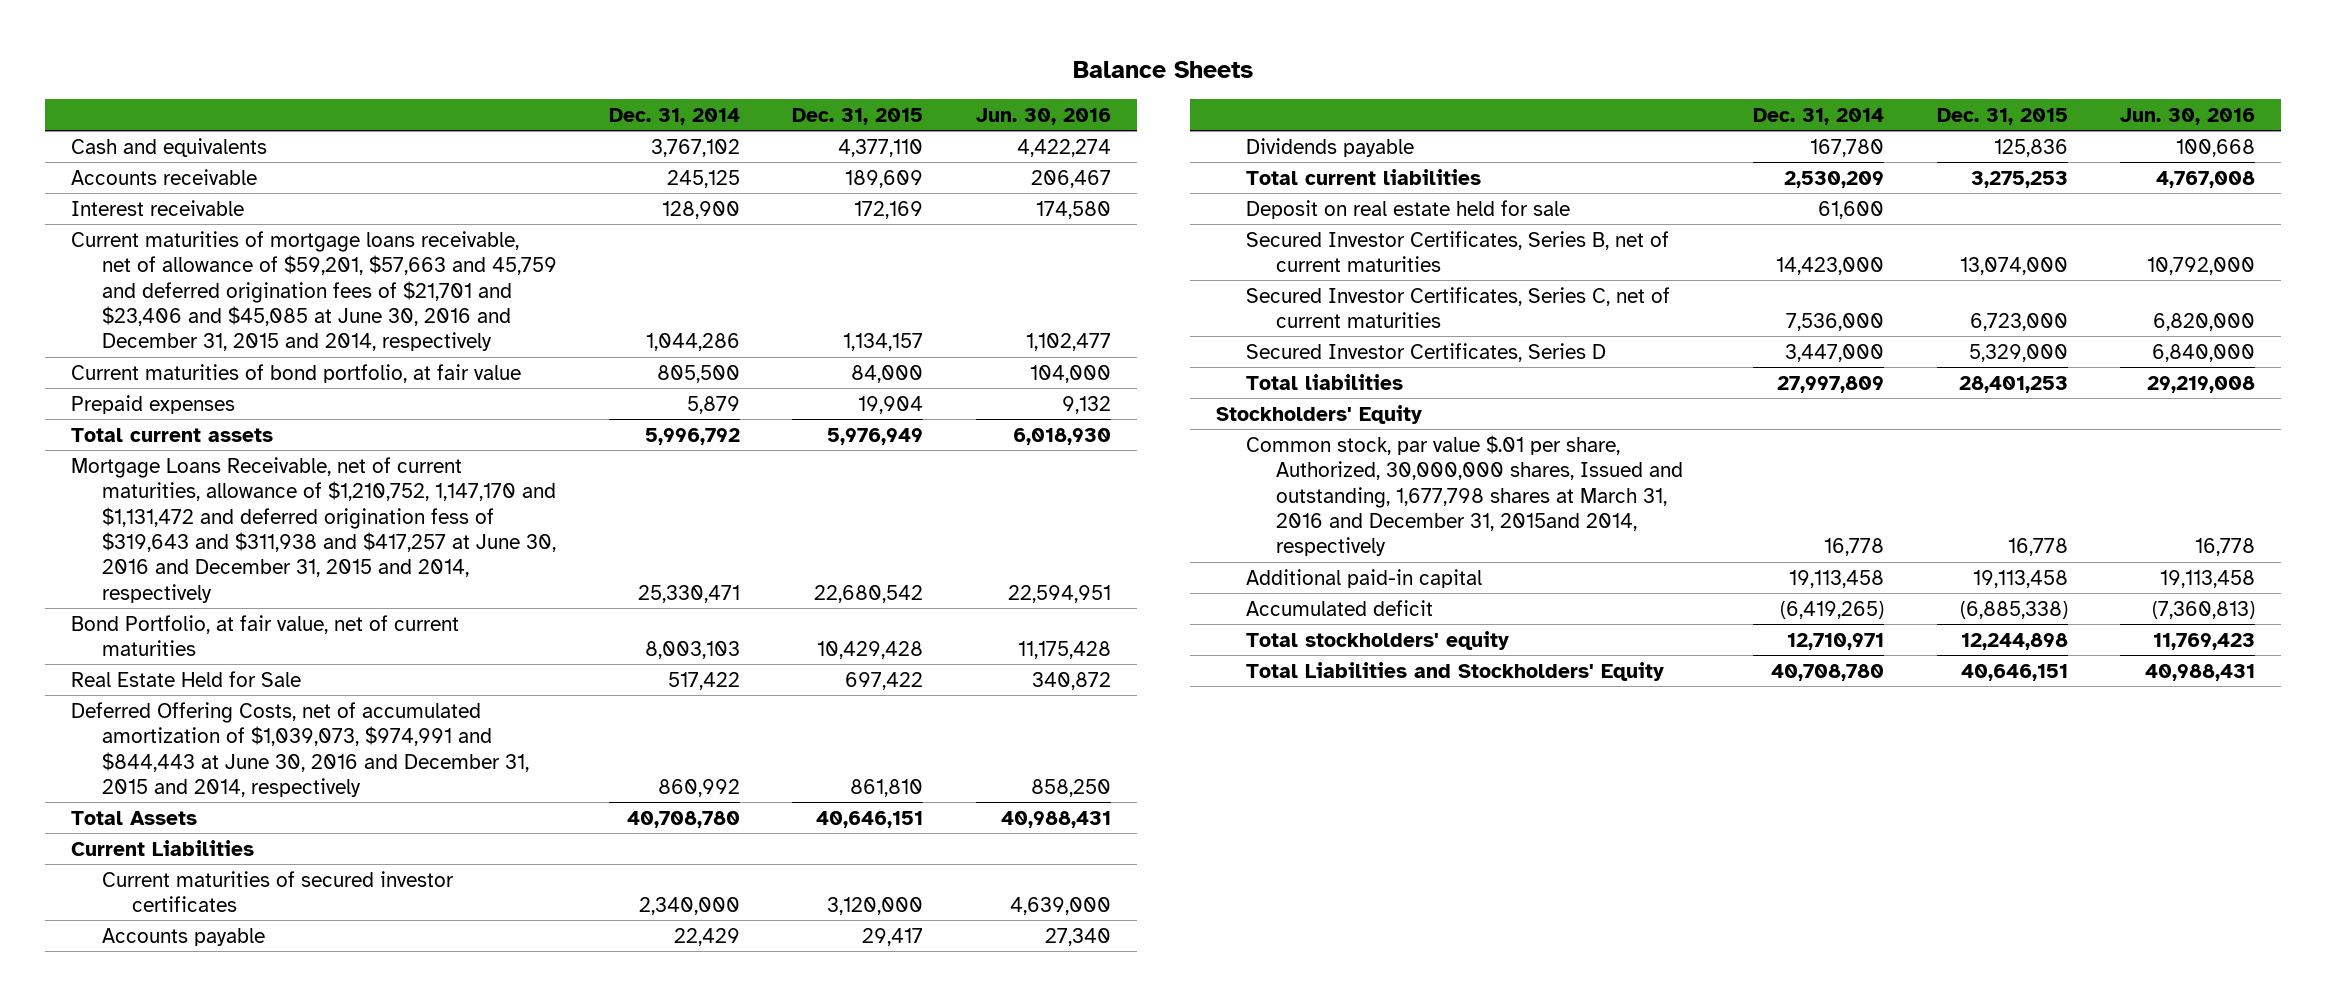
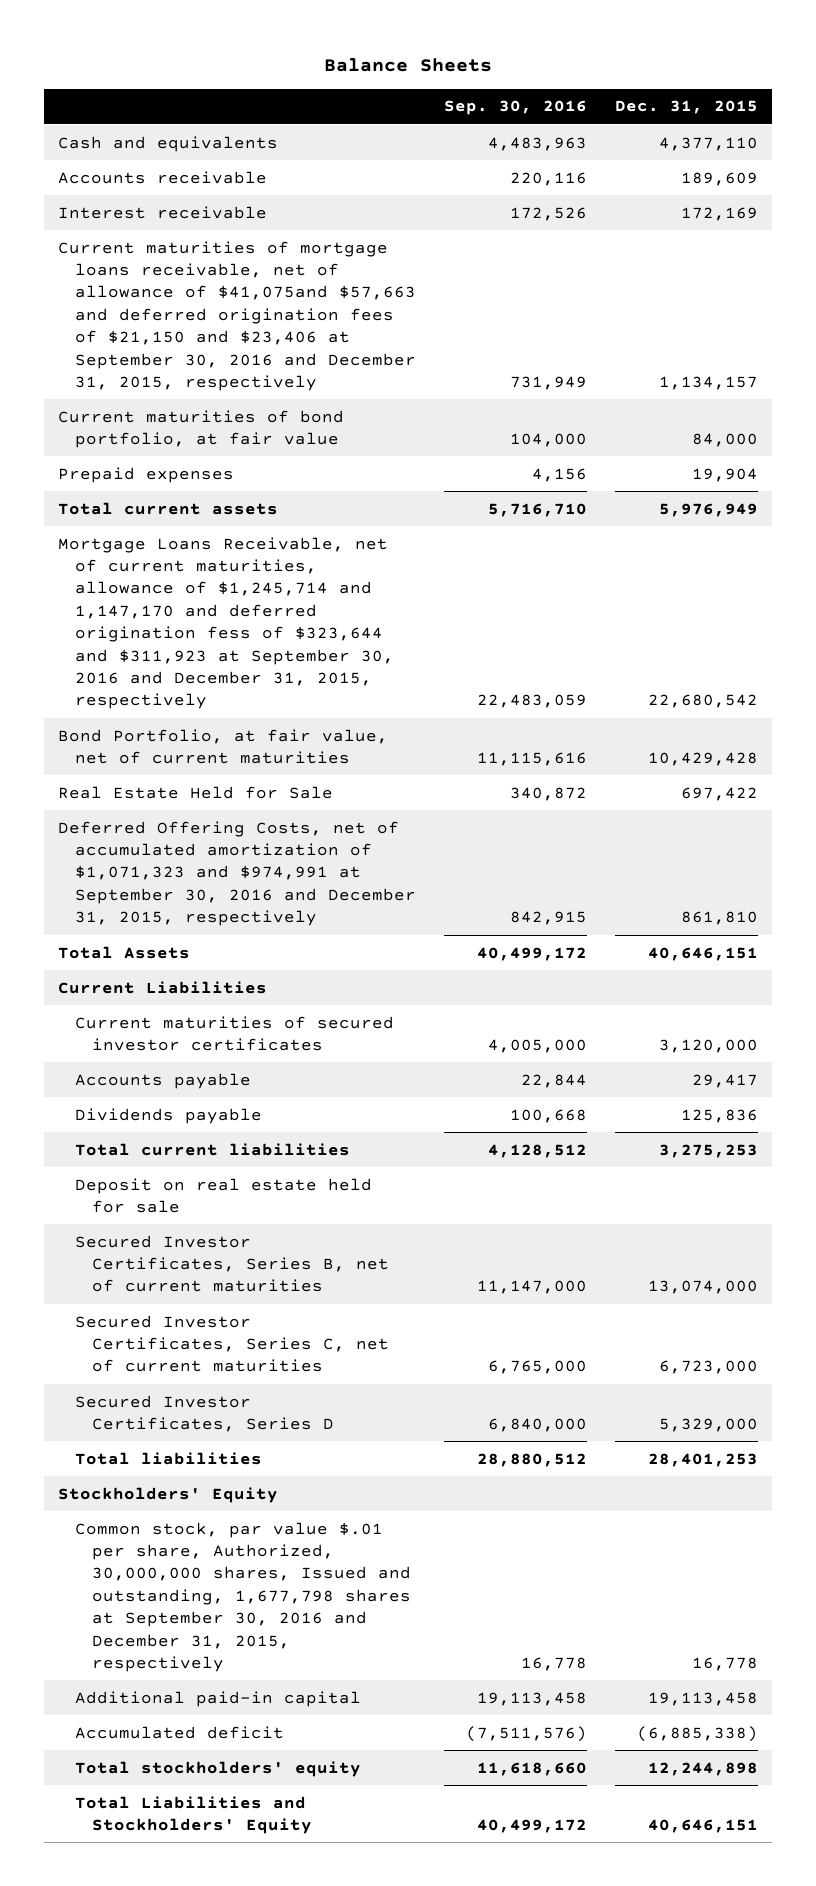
[608,107,740,125] Dec. 31, 2014 -> none
[975,107,1111,125] Jun. 30, 2016 -> none
none -> [444,100,588,116] Sep. 30, 2016
[71,230,557,352] Current maturities of mortgage loans receivable, net of allowance of $59,201, $57,663 and 45,759 and deferred origination fees of $21,701 and $23,406 and $45,085 at June 30, 2016 and December 31, 2015 and 2014, respectively -> [58,240,417,392] Current maturities of mortgage loans receivable, net of allowance of $41,075and $57,663 and deferred origination fees of $21,150 and $23,406 at September 30, 2016 and December 31, 2015, respectively
[71,456,556,603] Mortgage Loans Receivable, net of current maturities, allowance of $1,210,752, 1,147,170 and $1,131,472 and deferred origination fess of $319,643 and $311,938 and $417,257 at June 30, 2016 and December 31, 2015 and 2014, respectively -> [58,536,395,710] Mortgage Loans Receivable, net of current maturities, allowance of $1,245,714 and 1,147,170 and deferred origination fess of $323,644 and $311,923 at September 30, 2016 and December 31, 2015, respectively
[71,701,529,798] Deferred Offering Costs, net of accumulated amortization of $1,039,073, $974,991 and $844,443 at June 30, 2016 and December 31, 2015 and 2014, respectively -> [58,820,417,927] Deferred Offering Costs, net of accumulated amortization of $1,071,323 and $974,991 at September 30, 2016 and December 31, 2015, respectively
[1245,434,1684,557] Common stock, par value $.01 per share, Authorized, 30,000,000 shares, Issued and outstanding, 1,677,798 shares at March 31, 2016 and December 31, 2015and 2014, respectively -> [75,1521,412,1673] Common stock, par value $.01 per share, Authorized, 30,000,000 shares, Issued and outstanding, 1,677,798 shares at September 30, 2016 and December 31, 2015, respectively

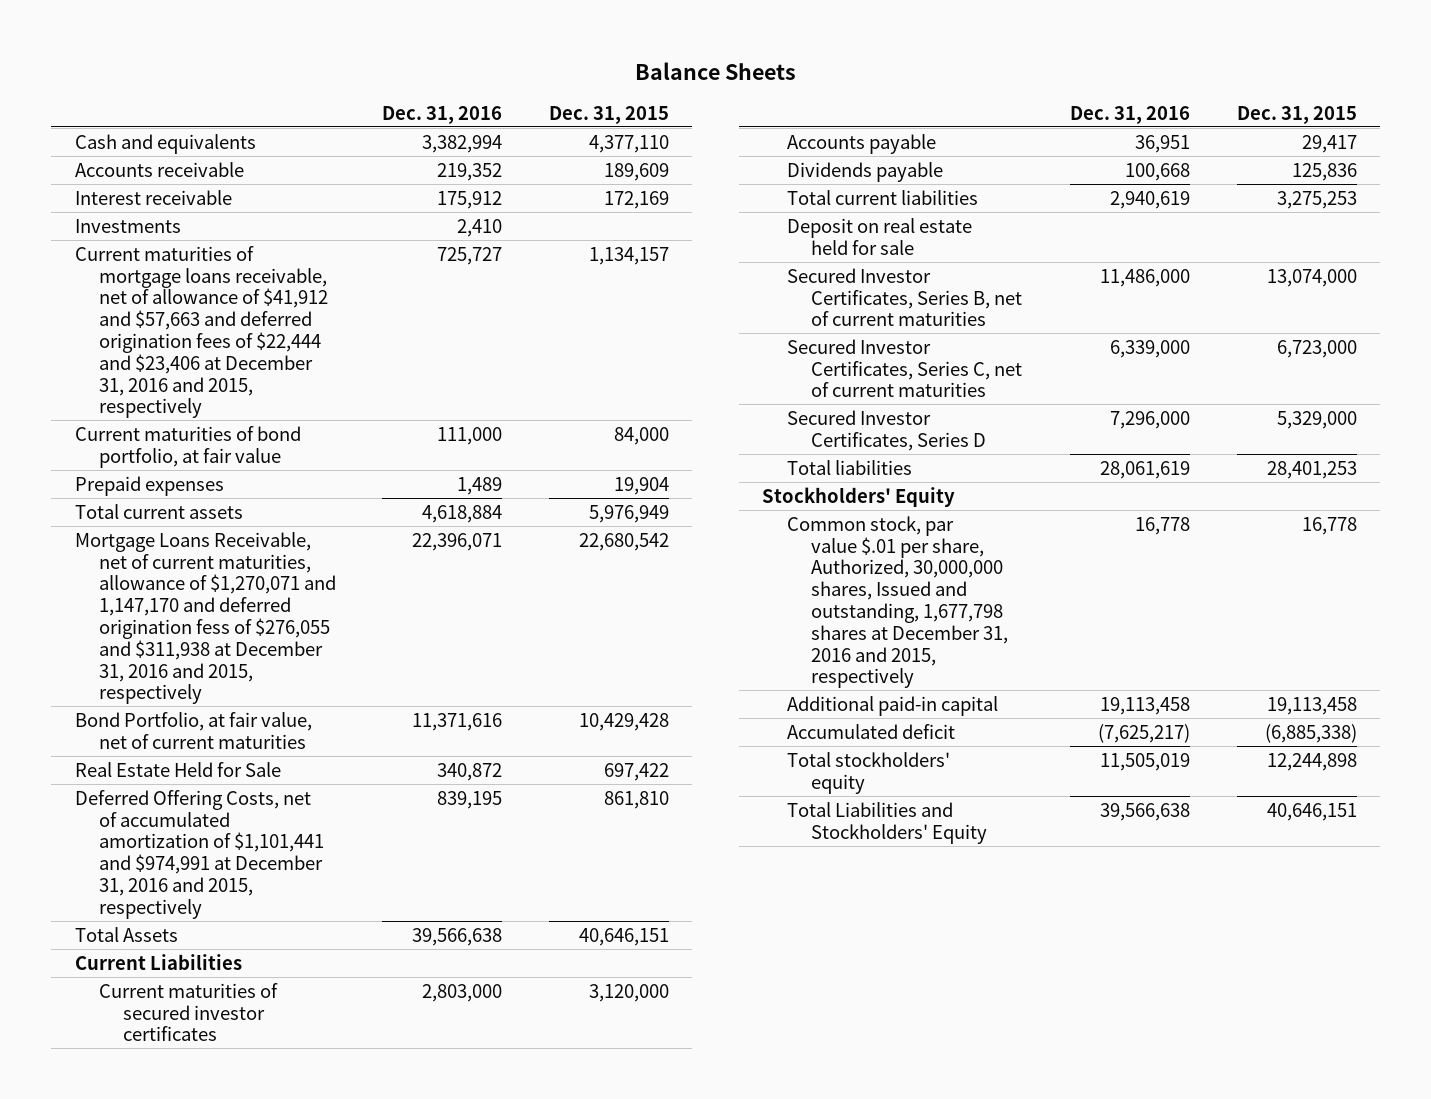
[444,100,588,116] Sep. 30, 2016 -> none
none -> [382,105,503,124] Dec. 31, 2016
none -> [74,218,181,233] Investments
[58,240,417,392] Current maturities of mortgage loans receivable, net of allowance of $41,075and $57,663 and deferred origination fees of $21,150 and $23,406 at September 30, 2016 and December 31, 2015, respectively -> [74,245,328,419] Current maturities of mortgage loans receivable, net of allowance of $41,912 and $57,663 and deferred origination fees of $22,444 and $23,406 at December 31, 2016 and 2015, respectively
[58,536,395,710] Mortgage Loans Receivable, net of current maturities, allowance of $1,245,714 and 1,147,170 and deferred origination fess of $323,644 and $311,923 at September 30, 2016 and December 31, 2015, respectively -> [74,531,336,705] Mortgage Loans Receivable, net of current maturities, allowance of $1,270,071 and 1,147,170 and deferred origination fess of $276,055 and $311,938 at December 31, 2016 and 2015, respectively
[58,820,417,927] Deferred Offering Costs, net of accumulated amortization of $1,071,323 and $974,991 at September 30, 2016 and December 31, 2015, respectively -> [74,789,324,919] Deferred Offering Costs, net of accumulated amortization of $1,101,441 and $974,991 at December 31, 2016 and 2015, respectively
[75,1521,412,1673] Common stock, par value $.01 per share, Authorized, 30,000,000 shares, Issued and outstanding, 1,677,798 shares at September 30, 2016 and December 31, 2015, respectively -> [786,515,1008,689] Common stock, par value $.01 per share, Authorized, 30,000,000 shares, Issued and outstanding, 1,677,798 shares at December 31, 2016 and 2015, respectively

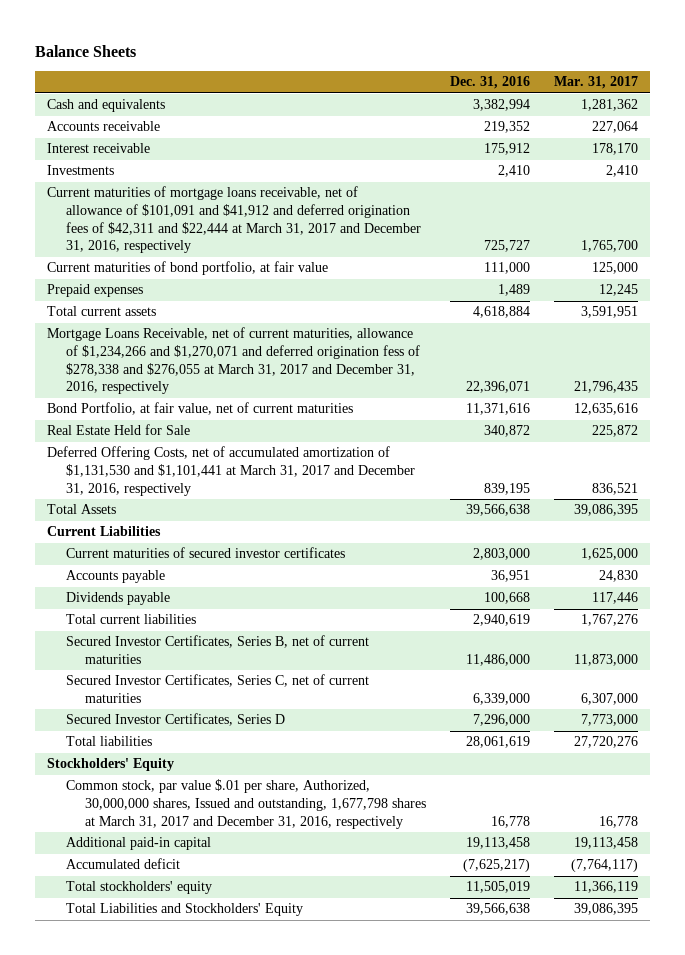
[548,105,669,124] Dec. 31, 2015 -> none
none -> [554,76,639,90] Mar. 31, 2017
[74,245,328,419] Current maturities of mortgage loans receivable, net of allowance of $41,912 and $57,663 and deferred origination fees of $22,444 and $23,406 at December 31, 2016 and 2015, respectively -> [47,186,422,254] Current maturities of mortgage loans receivable, net of allowance of $101,091 and $41,912 and deferred origination fees of $42,311 and $22,444 at March 31, 2017 and December 31, 2016, respectively
[74,531,336,705] Mortgage Loans Receivable, net of current maturities, allowance of $1,270,071 and 1,147,170 and deferred origination fess of $276,055 and $311,938 at December 31, 2016 and 2015, respectively -> [47,327,421,395] Mortgage Loans Receivable, net of current maturities, allowance of $1,234,266 and $1,270,071 and deferred origination fess of $278,338 and $276,055 at March 31, 2017 and December 31, 2016, respectively
[74,789,324,919] Deferred Offering Costs, net of accumulated amortization of $1,101,441 and $974,991 at December 31, 2016 and 2015, respectively -> [47,446,416,496] Deferred Offering Costs, net of accumulated amortization of $1,131,530 and $1,101,441 at March 31, 2017 and December 31, 2016, respectively
[786,217,972,255] Deposit on real estate held for sale -> none
[786,515,1008,689] Common stock, par value $.01 per share, Authorized, 30,000,000 shares, Issued and outstanding, 1,677,798 shares at December 31, 2016 and 2015, respectively -> [66,779,427,829] Common stock, par value $.01 per share, Authorized, 30,000,000 shares, Issued and outstanding, 1,677,798 shares at March 31, 2017 and December 31, 2016, respectively

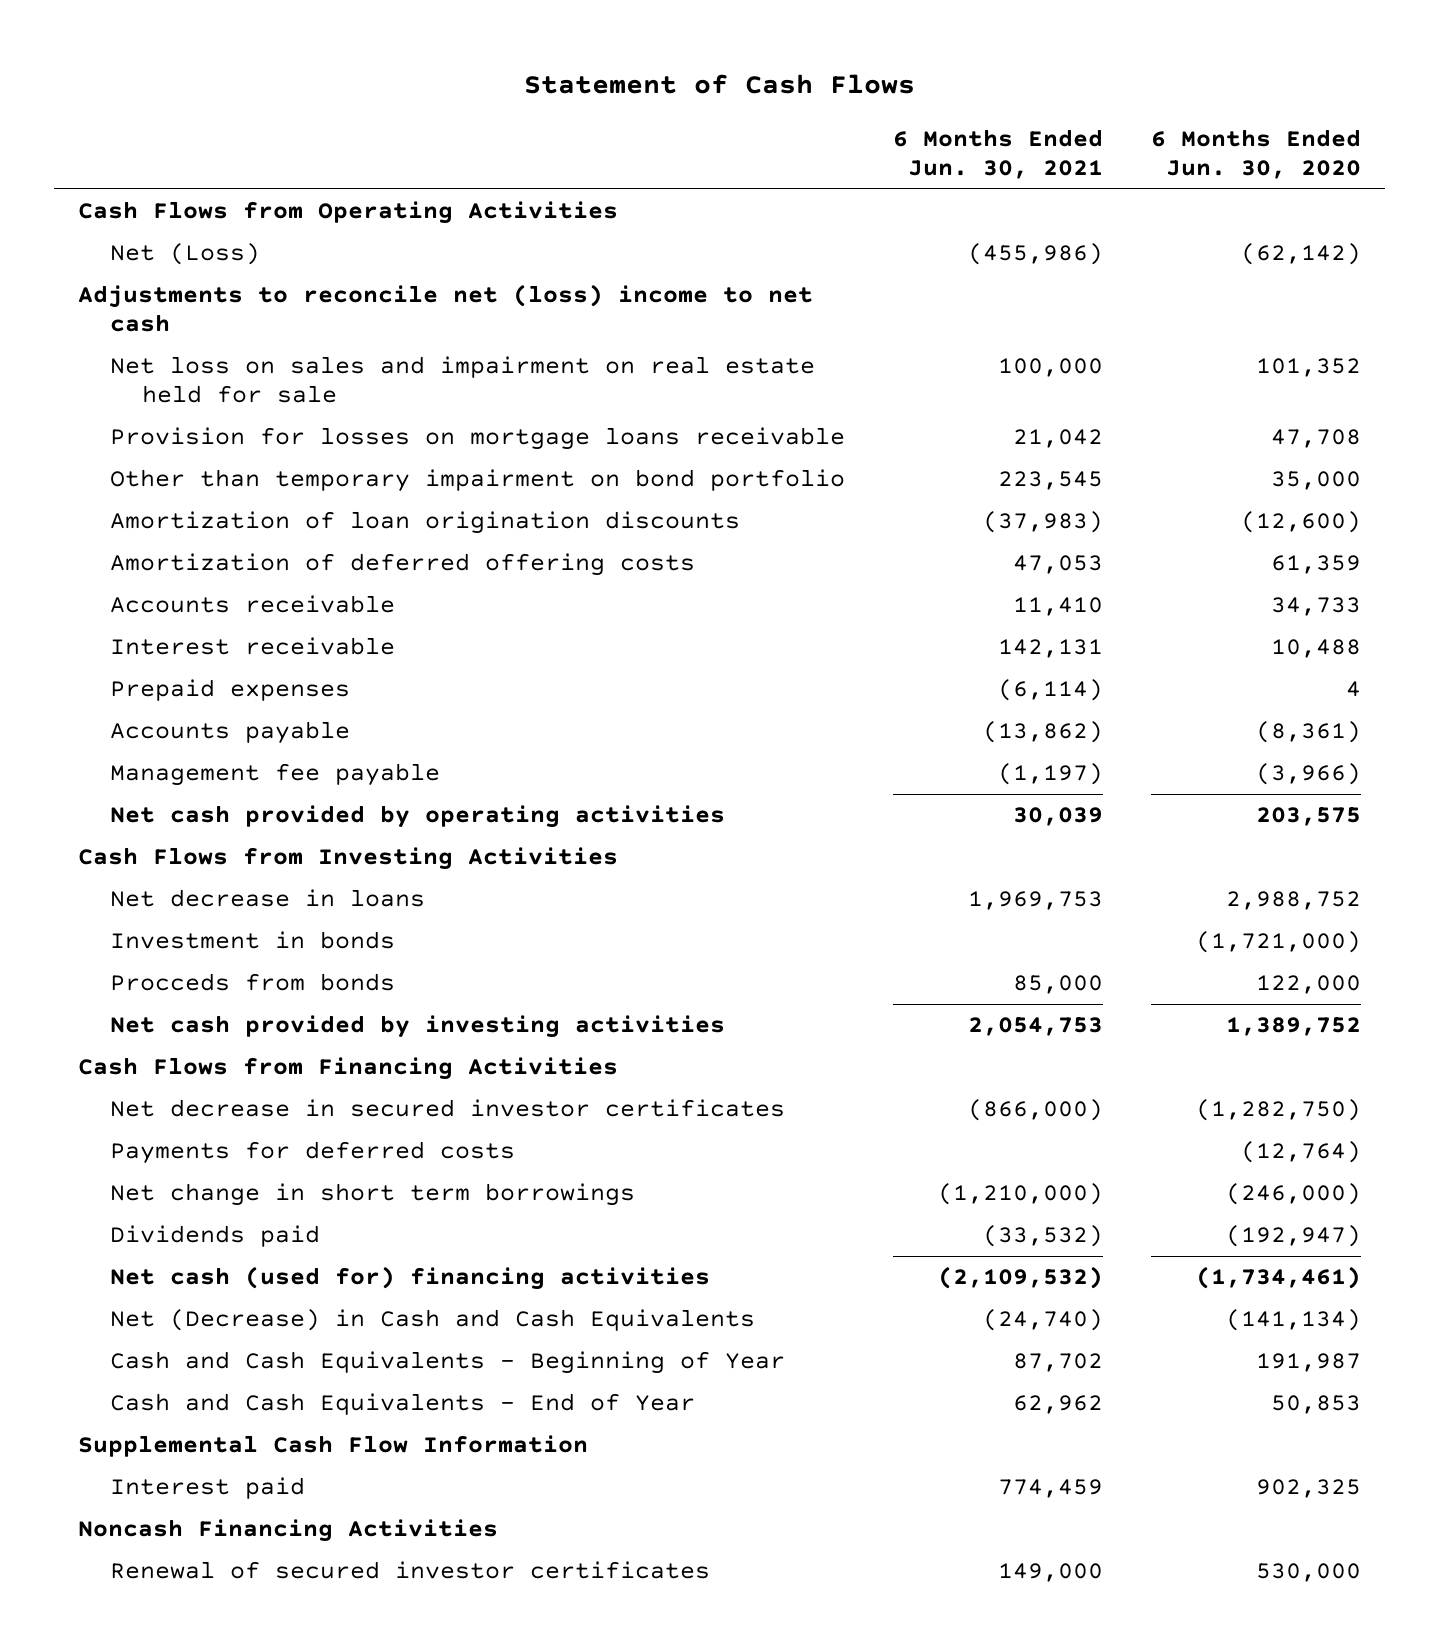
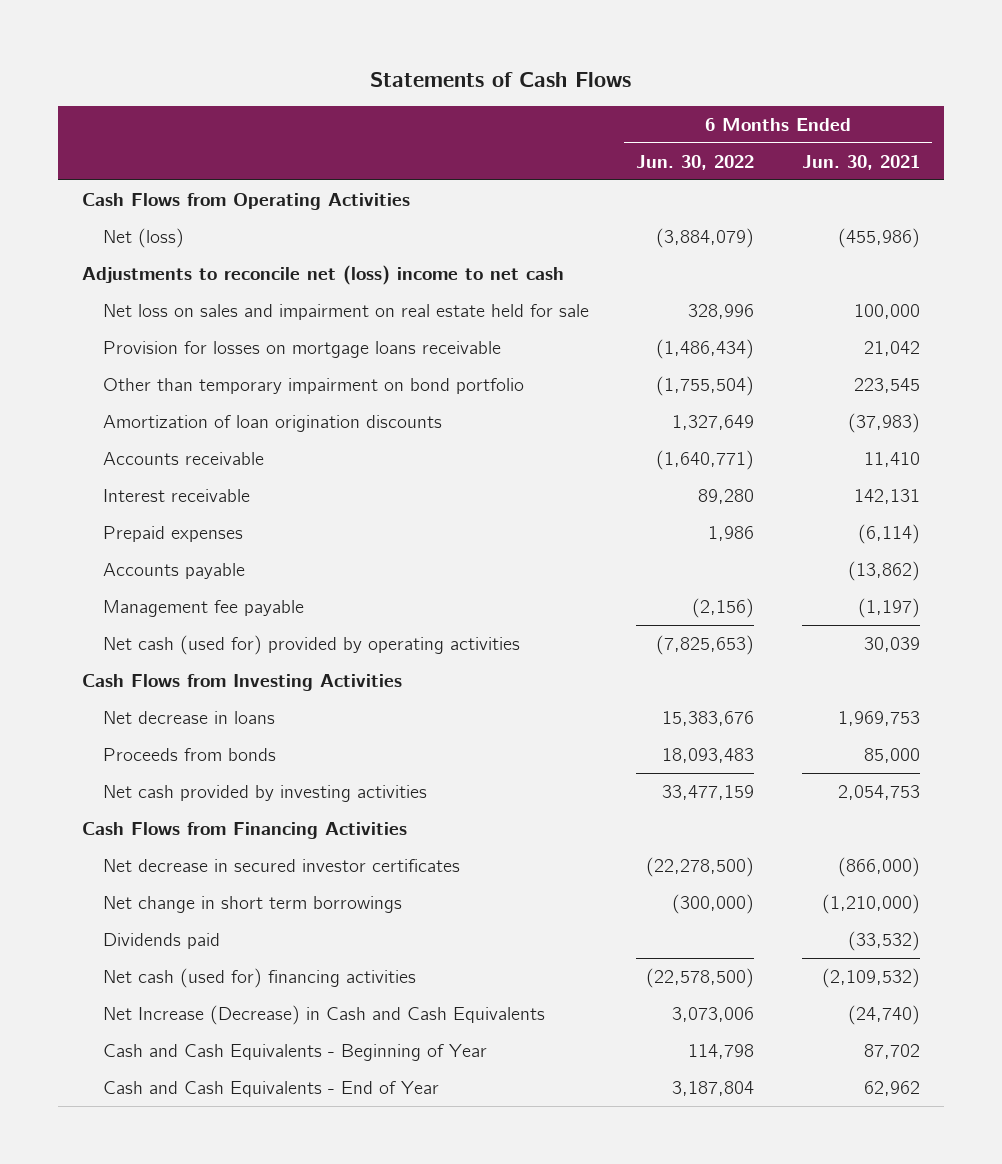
[523,73,915,94] Statement of Cash Flows -> [369,72,631,88] Statements of Cash Flows
[1150,129,1361,180] 6 Months Ended Jun. 30, 2020 -> none
none -> [636,154,755,170] Jun. 30, 2022
[110,243,261,266] Net (Loss) -> [102,227,184,248] Net (loss)
[110,553,696,577] Amortization of deferred offering costs -> none
[110,805,726,829] Net cash provided by operating activities -> [102,634,520,655] Net cash (used for) provided by operating activities
[110,931,396,950] Investment in bonds -> none
[110,973,396,992] Procceds from bonds -> [102,747,276,761] Proceeds from bonds
[110,1141,516,1165] Payments for deferred costs -> none
[110,1309,756,1332] Net (Decrease) in Cash and Cash Equivalents -> [102,1004,545,1025] Net Increase (Decrease) in Cash and Cash Equivalents
[78,1435,589,1458] Supplemental Cash Flow Information -> none
[110,1477,306,1500] Interest paid -> none
[78,1519,499,1543] Noncash Financing Activities -> none
[110,1561,711,1580] Renewal of secured investor certificates -> none

